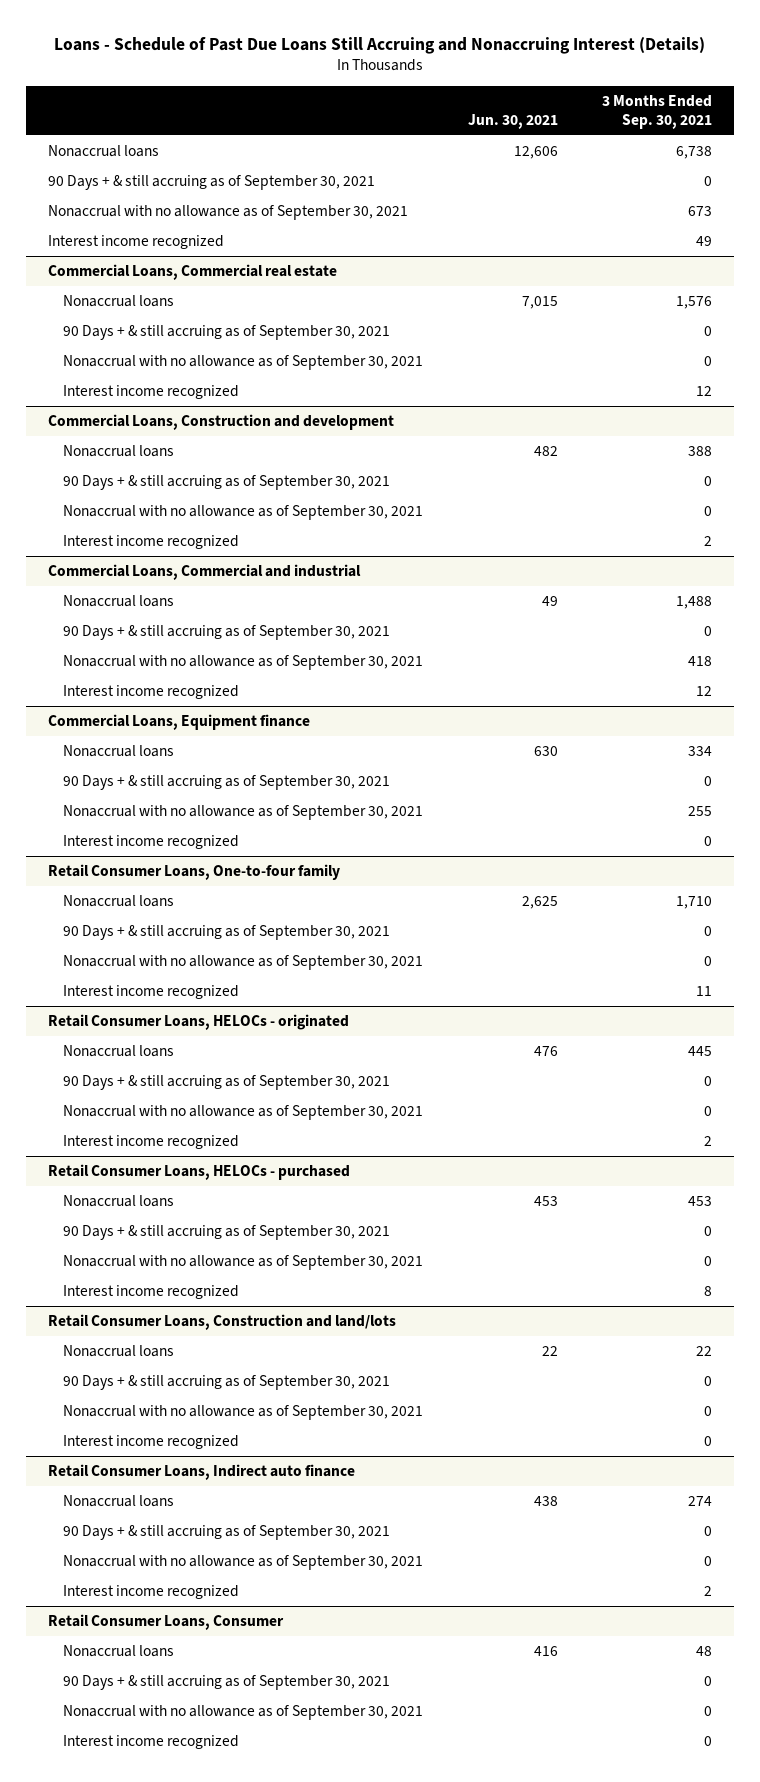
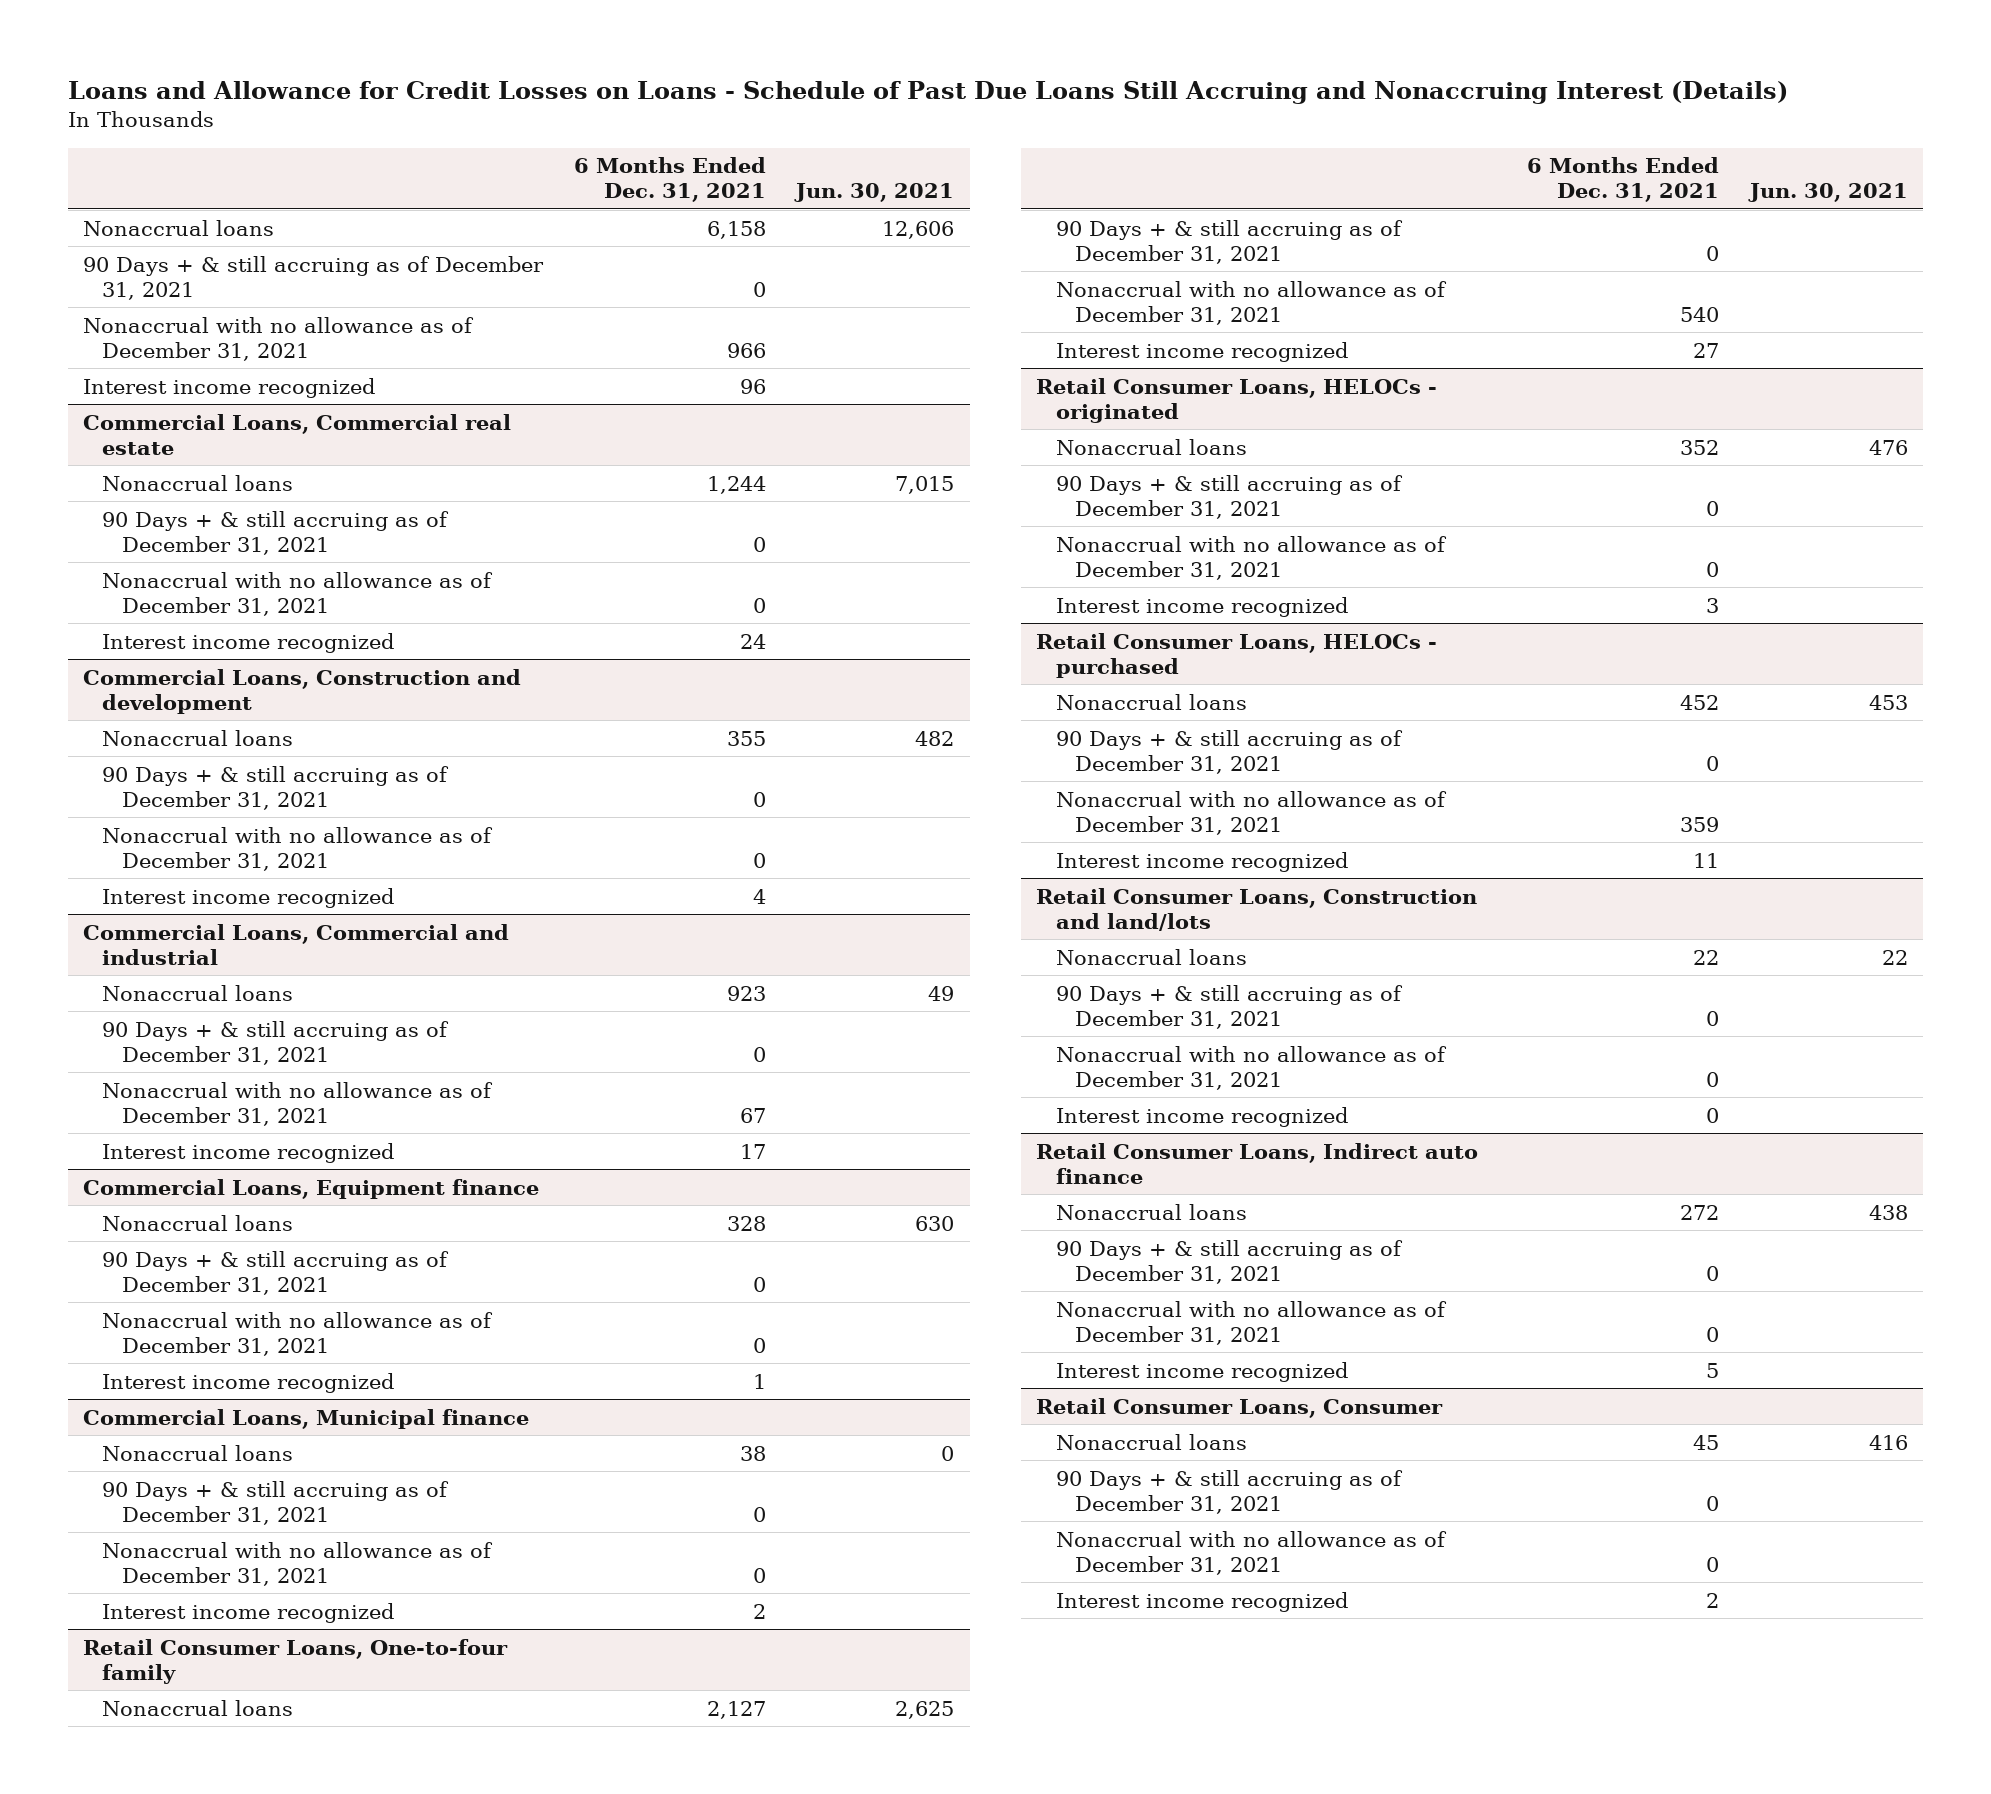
[54,36,706,54] Loans - Schedule of Past Due Loans Still Accruing and Nonaccruing Interest (Details) -> [67,81,1788,105] Loans and Allowance for Credit Losses on Loans - Schedule of Past Due Loans Still Accruing and Nonaccruing Interest (Details)
[602,94,713,130] 3 Months Ended Sep. 30, 2021 -> none
none -> [573,157,766,203] 6 Months Ended Dec. 31, 2021
[47,174,375,190] 90 Days + & still accruing as of September 30, 2021 -> [82,255,544,300] 90 Days + & still accruing as of December 31, 2021
[47,204,408,220] Nonaccrual with no allowance as of September 30, 2021 -> [82,316,474,361] Nonaccrual with no allowance as of December 31, 2021
[63,324,391,340] 90 Days + & still accruing as of September 30, 2021 -> [102,510,450,555] 90 Days + & still accruing as of December 31, 2021
[63,354,424,370] Nonaccrual with no allowance as of September 30, 2021 -> [102,571,494,616] Nonaccrual with no allowance as of December 31, 2021
[63,474,391,490] 90 Days + & still accruing as of September 30, 2021 -> [102,765,450,810] 90 Days + & still accruing as of December 31, 2021
[63,504,424,520] Nonaccrual with no allowance as of September 30, 2021 -> [102,826,494,871] Nonaccrual with no allowance as of December 31, 2021
[63,624,391,640] 90 Days + & still accruing as of September 30, 2021 -> [102,1020,450,1065] 90 Days + & still accruing as of December 31, 2021
[63,654,424,670] Nonaccrual with no allowance as of September 30, 2021 -> [102,1081,494,1126] Nonaccrual with no allowance as of December 31, 2021
[63,774,391,790] 90 Days + & still accruing as of September 30, 2021 -> [102,1250,450,1295] 90 Days + & still accruing as of December 31, 2021
[63,804,424,820] Nonaccrual with no allowance as of September 30, 2021 -> [102,1311,494,1356] Nonaccrual with no allowance as of December 31, 2021
none -> [82,1408,529,1429] Commercial Loans, Municipal finance
none -> [102,1444,294,1461] Nonaccrual loans
none -> [102,1480,450,1525] 90 Days + & still accruing as of December 31, 2021
none -> [102,1541,494,1586] Nonaccrual with no allowance as of December 31, 2021
none -> [102,1602,395,1623] Interest income recognized
[63,924,391,940] 90 Days + & still accruing as of September 30, 2021 -> [1055,219,1403,264] 90 Days + & still accruing as of December 31, 2021
[63,954,424,970] Nonaccrual with no allowance as of September 30, 2021 -> [1055,280,1447,325] Nonaccrual with no allowance as of December 31, 2021
[63,1074,391,1090] 90 Days + & still accruing as of September 30, 2021 -> [1055,474,1403,519] 90 Days + & still accruing as of December 31, 2021
[63,1104,424,1120] Nonaccrual with no allowance as of September 30, 2021 -> [1055,535,1447,580] Nonaccrual with no allowance as of December 31, 2021
[63,1224,391,1240] 90 Days + & still accruing as of September 30, 2021 -> [1055,729,1403,774] 90 Days + & still accruing as of December 31, 2021
[63,1254,424,1270] Nonaccrual with no allowance as of September 30, 2021 -> [1055,790,1447,835] Nonaccrual with no allowance as of December 31, 2021
[63,1374,391,1390] 90 Days + & still accruing as of September 30, 2021 -> [1055,984,1403,1029] 90 Days + & still accruing as of December 31, 2021
[63,1404,424,1420] Nonaccrual with no allowance as of September 30, 2021 -> [1055,1045,1447,1090] Nonaccrual with no allowance as of December 31, 2021
[63,1524,391,1540] 90 Days + & still accruing as of September 30, 2021 -> [1055,1239,1403,1284] 90 Days + & still accruing as of December 31, 2021
[63,1554,424,1570] Nonaccrual with no allowance as of September 30, 2021 -> [1055,1300,1447,1345] Nonaccrual with no allowance as of December 31, 2021
[63,1674,391,1690] 90 Days + & still accruing as of September 30, 2021 -> [1055,1469,1403,1514] 90 Days + & still accruing as of December 31, 2021
[63,1704,424,1720] Nonaccrual with no allowance as of September 30, 2021 -> [1055,1530,1447,1575] Nonaccrual with no allowance as of December 31, 2021

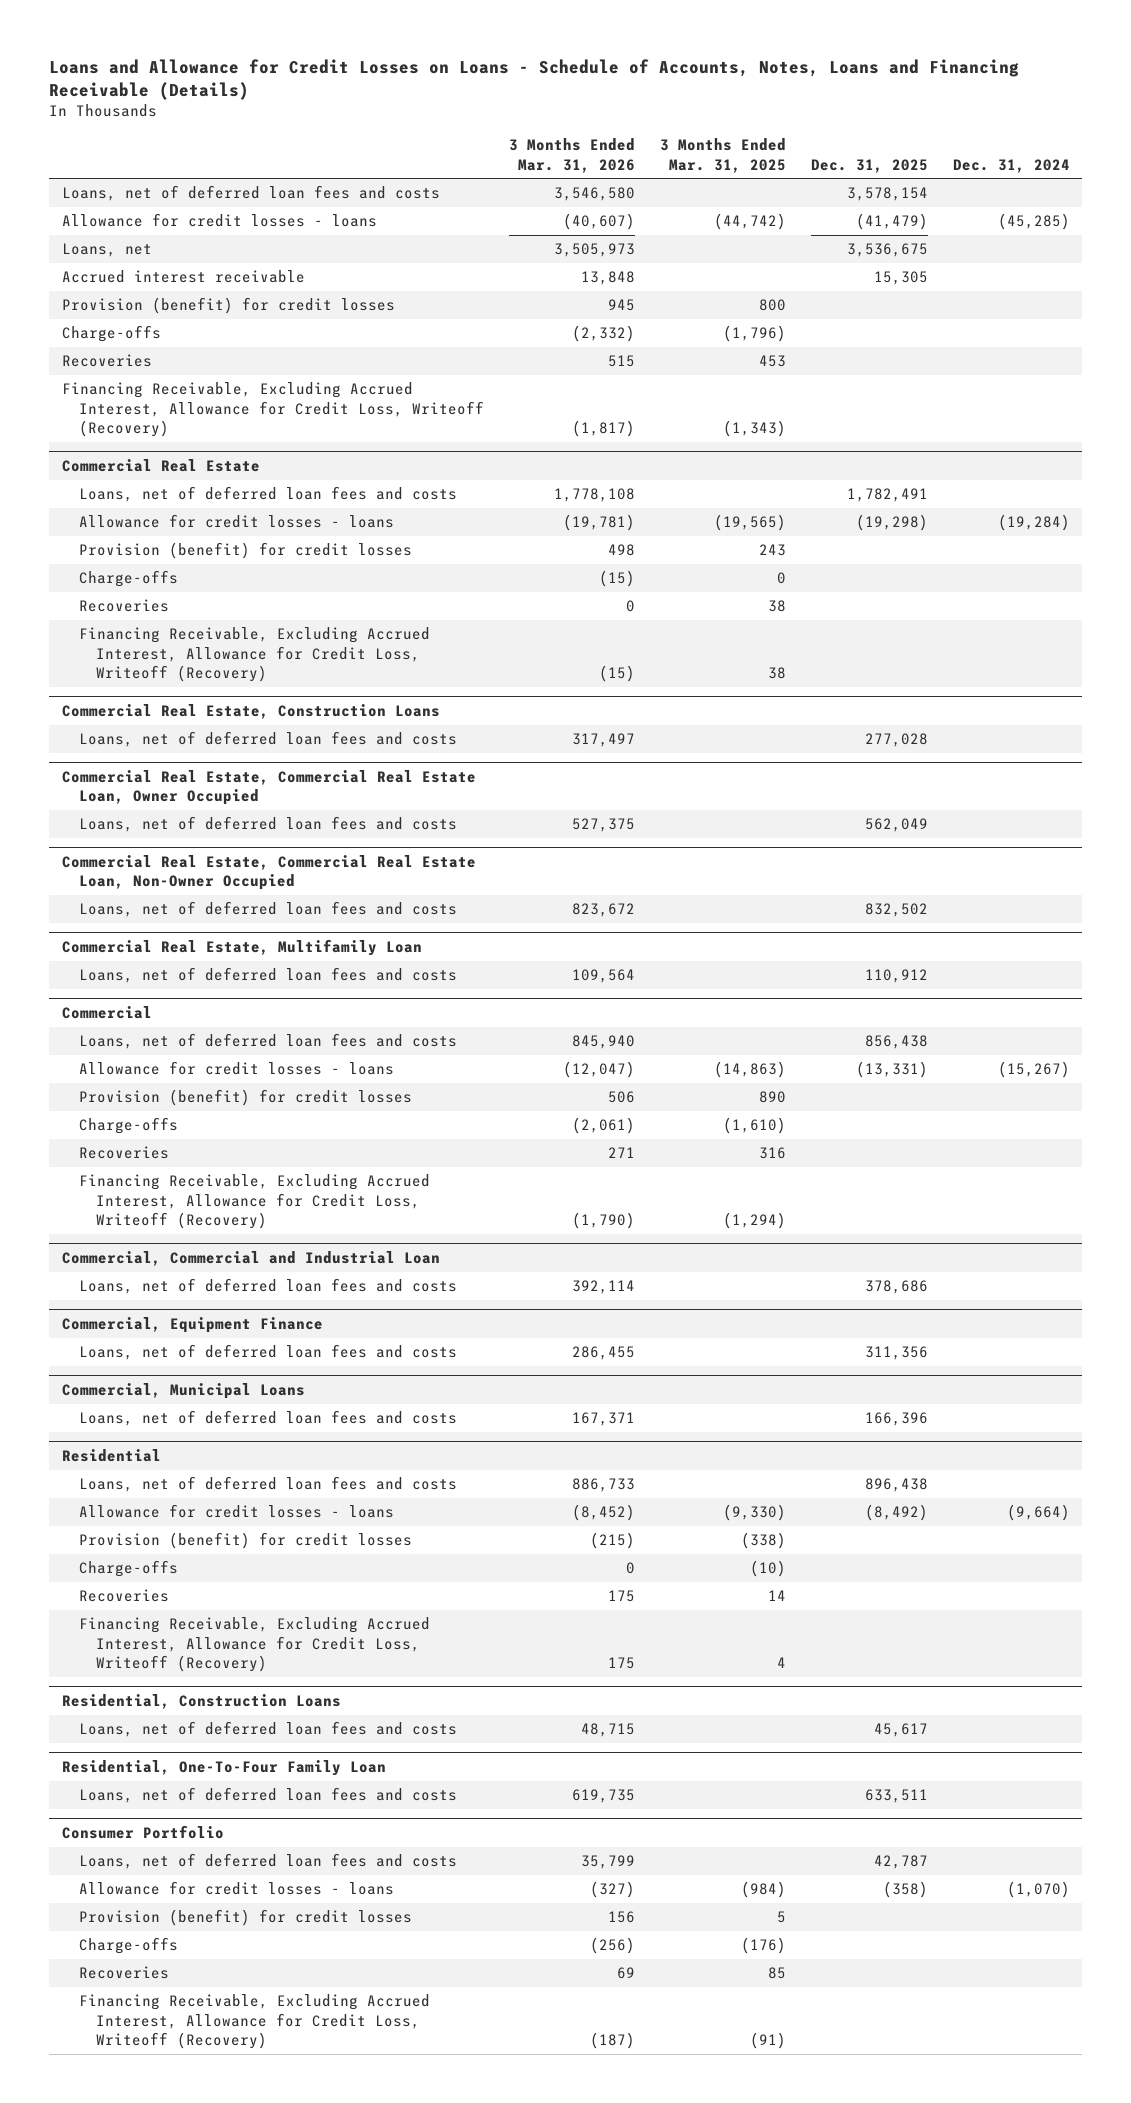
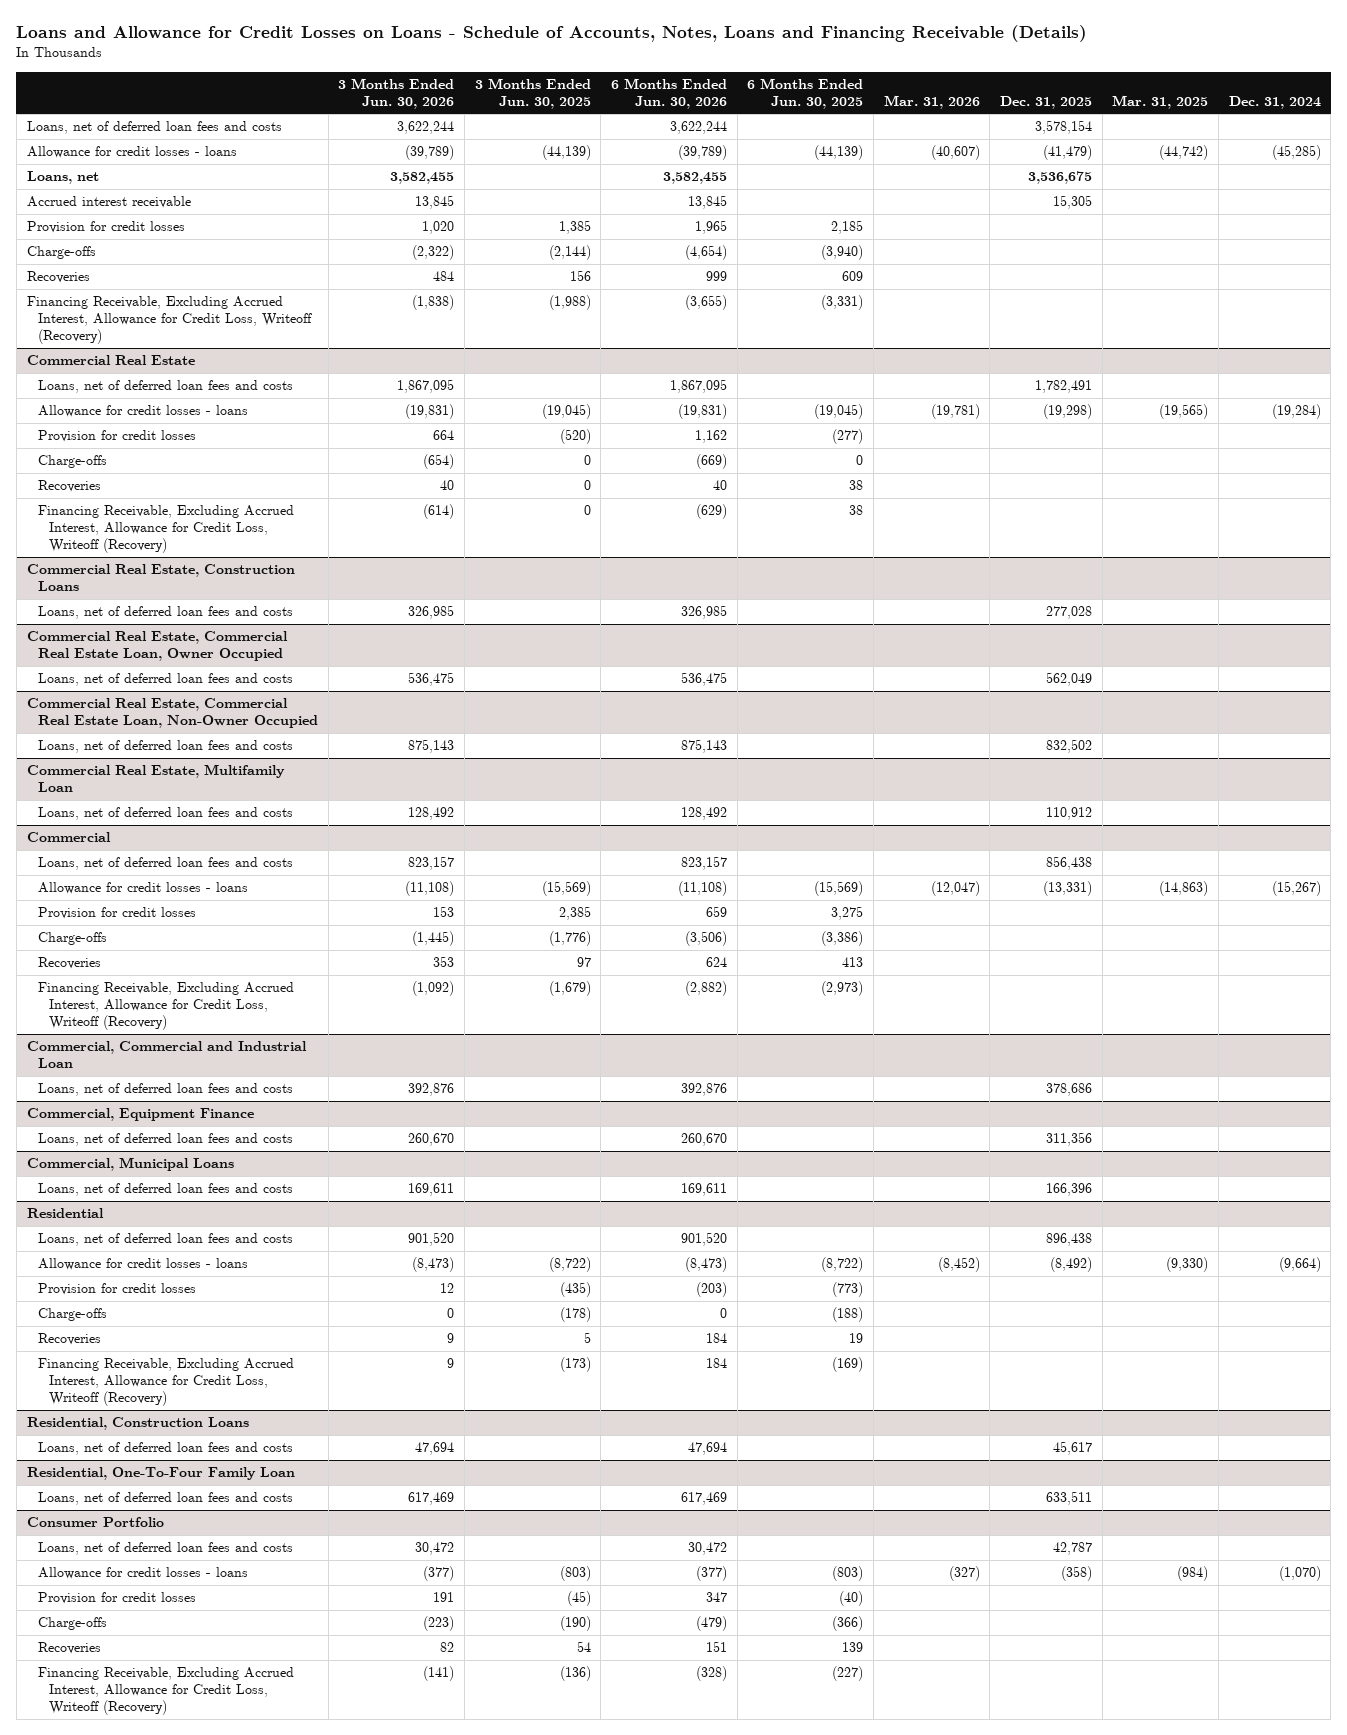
[508,138,635,173] 3 Months Ended Mar. 31, 2026 -> none
[659,138,786,173] 3 Months Ended Mar. 31, 2025 -> none
none -> [338,77,455,109] 3 Months Ended Jun. 30, 2026
none -> [474,77,591,109] 3 Months Ended Jun. 30, 2025
none -> [610,77,727,109] 6 Months Ended Jun. 30, 2026
none -> [747,77,864,109] 6 Months Ended Jun. 30, 2025
none -> [883,94,980,109] Mar. 31, 2026
none -> [1112,94,1209,109] Mar. 31, 2025
[61,297,395,315] Provision (benefit) for credit losses -> [26,221,185,234] Provision for credit losses
[78,542,412,560] Provision (benefit) for credit losses -> [37,430,196,443] Provision for credit losses
[78,1089,412,1107] Provision (benefit) for credit losses -> [37,907,196,920] Provision for credit losses
[78,1532,412,1550] Provision (benefit) for credit losses -> [37,1283,196,1296] Provision for credit losses
[78,1909,412,1927] Provision (benefit) for credit losses -> [37,1592,196,1605] Provision for credit losses

